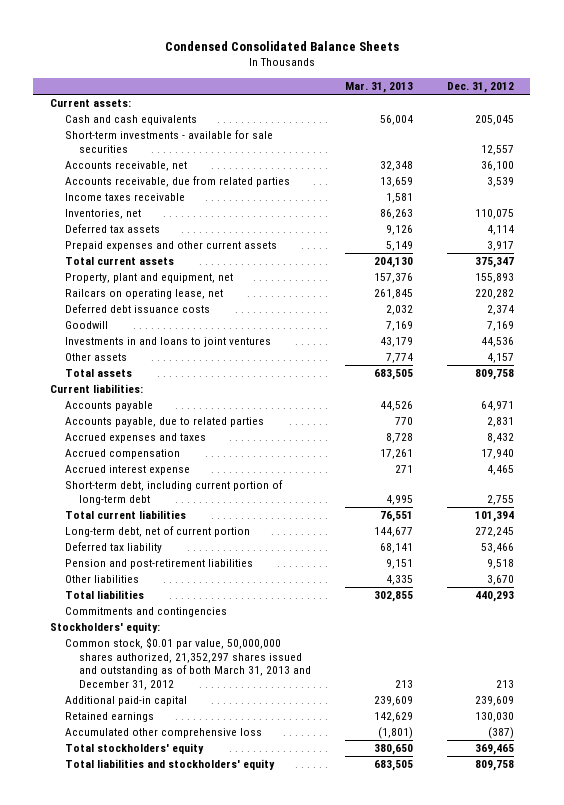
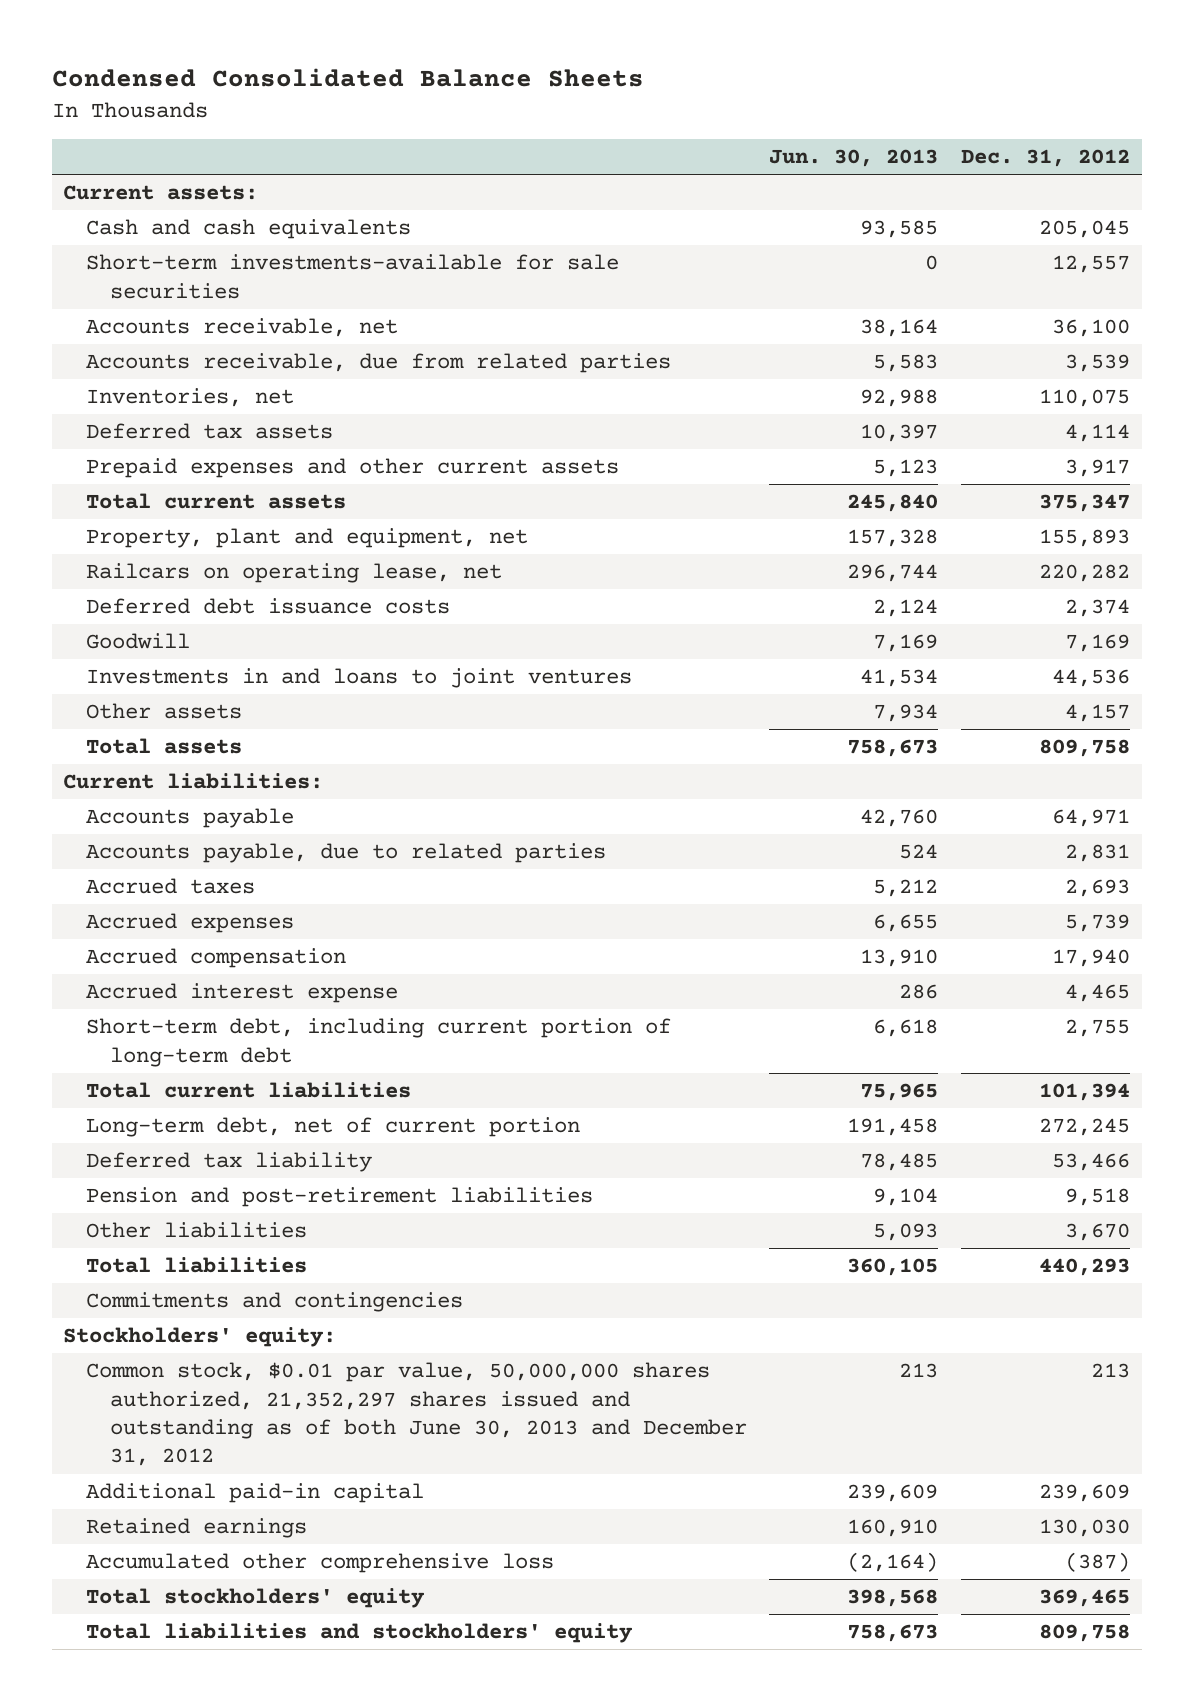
[344,82,413,94] Mar. 31, 2013 -> none
none -> [769,149,939,168] Jun. 30, 2013
[64,130,273,153] Short-term investments - available for sale securities -> [86,254,620,299] Short-term investments-available for sale securities
[64,193,185,202] Income taxes receivable -> none
none -> [86,878,256,895] Accrued taxes
[64,433,206,444] Accrued expenses and taxes -> [86,913,295,934] Accrued expenses
[486,433,514,444] 8,432 -> [1065,914,1131,933] 5,739
[64,637,312,690] Common stock, $0.01 par value, 50,000,000 shares authorized, 21,352,297 shares issued and outstanding as of both March 31, 2013 and December 31, 2012 -> [86,1362,747,1467] Common stock, $0.01 par value, 50,000,000 shares authorized, 21,352,297 shares issued and outstanding as of both June 30, 2013 and December 31, 2012

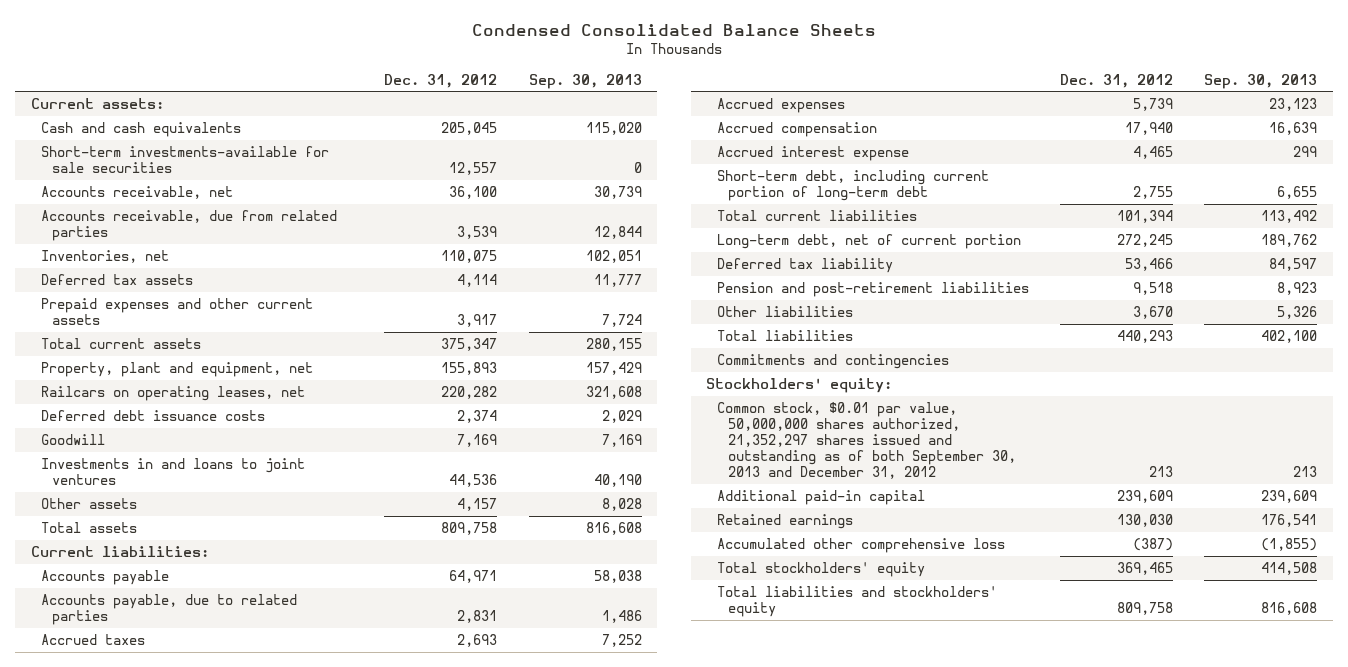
[769,149,939,168] Jun. 30, 2013 -> none
none -> [528,73,642,89] Sep. 30, 2013
[86,563,503,584] Railcars on operating lease, net -> [41,385,306,401] Railcars on operating leases, net
[86,1362,747,1467] Common stock, $0.01 par value, 50,000,000 shares authorized, 21,352,297 shares issued and outstanding as of both June 30, 2013 and December 31, 2012 -> [716,401,1016,480] Common stock, $0.01 par value, 50,000,000 shares authorized, 21,352,297 shares issued and outstanding as of both September 30, 2013 and December 31, 2012

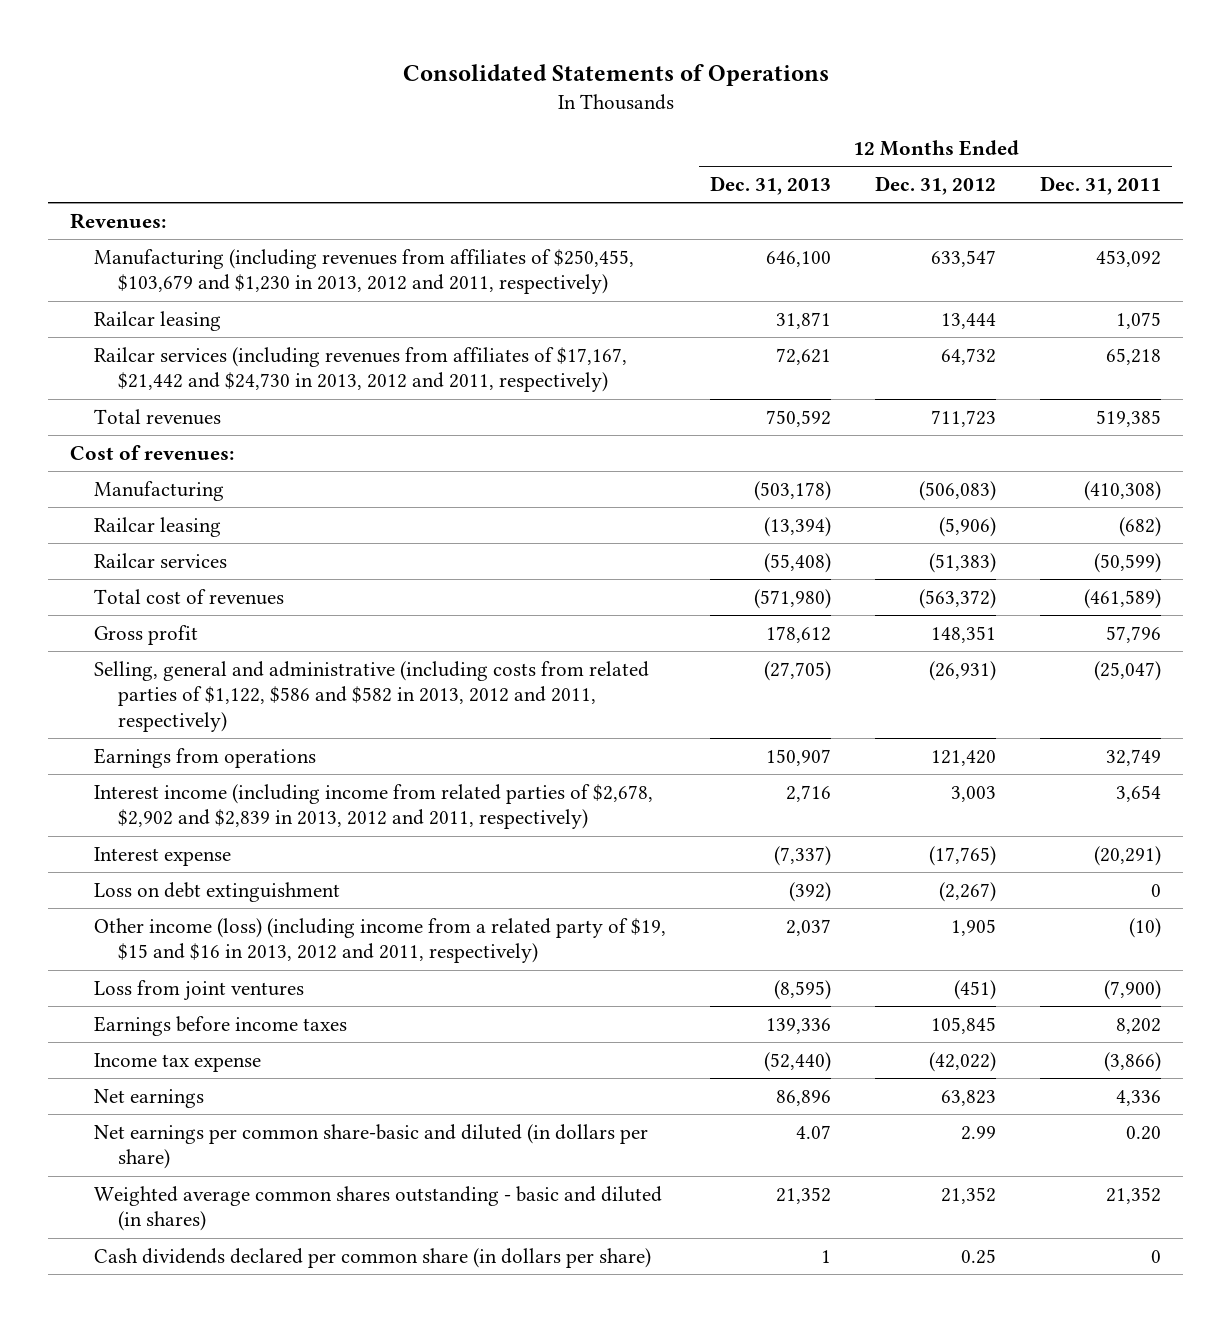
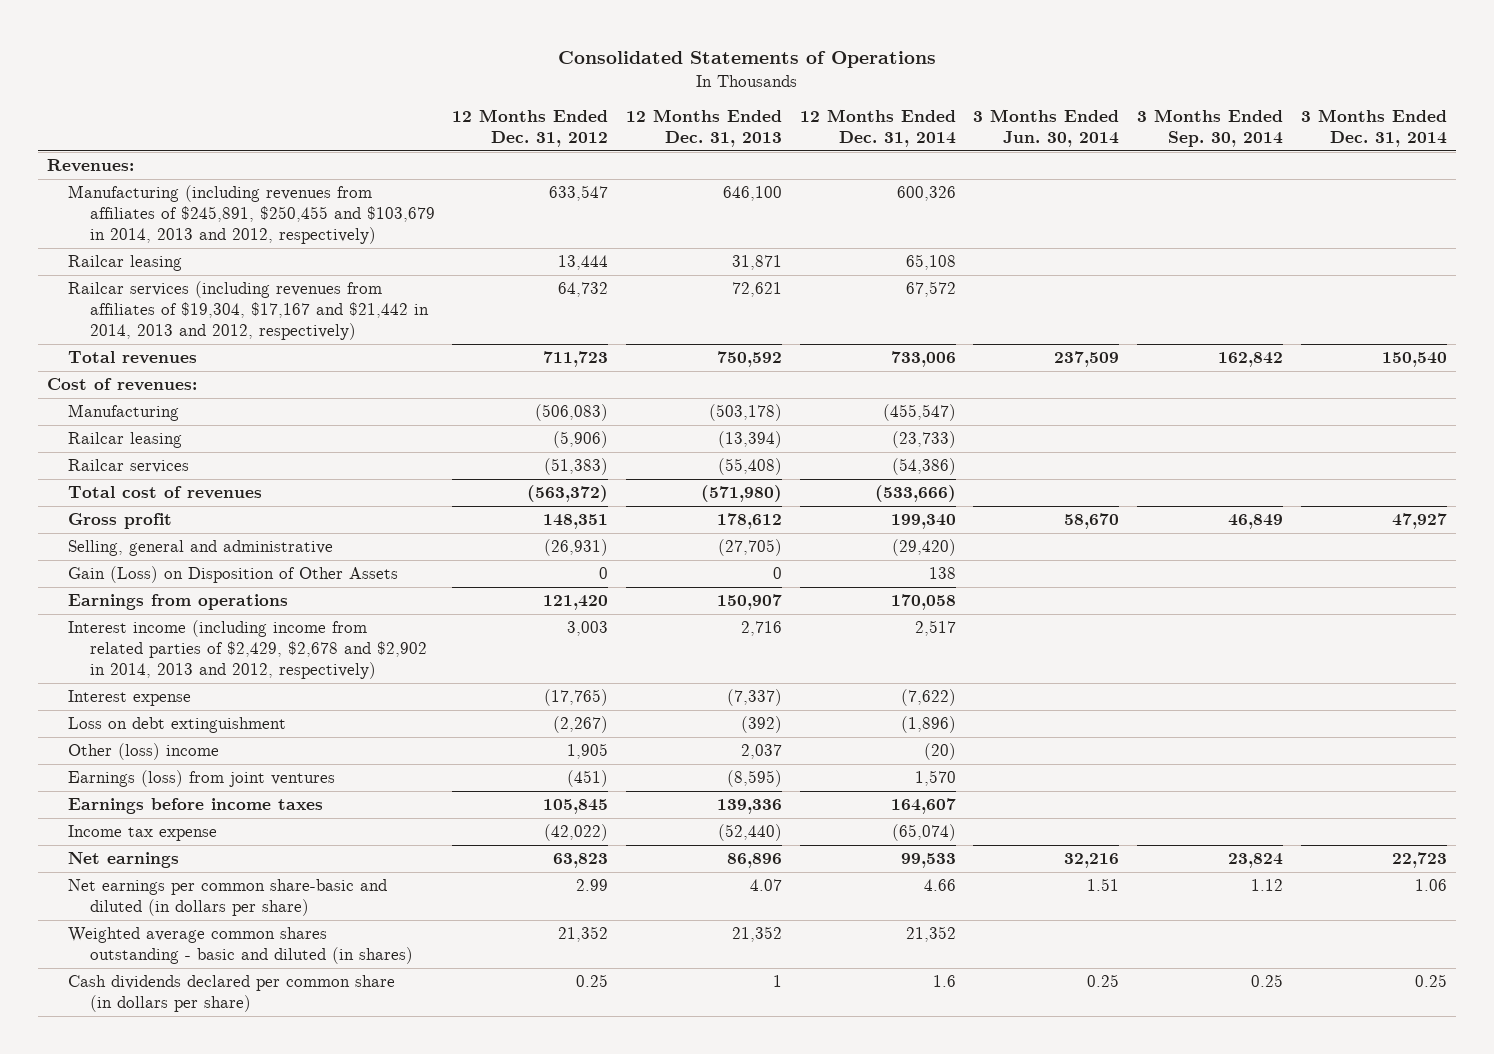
[1039,175,1161,195] Dec. 31, 2011 -> none
none -> [799,109,956,148] 12 Months Ended Dec. 31, 2014
none -> [973,109,1120,148] 3 Months Ended Jun. 30, 2014
none -> [1136,109,1283,148] 3 Months Ended Sep. 30, 2014
none -> [1300,109,1447,148] 3 Months Ended Dec. 31, 2014
[94,248,635,295] Manufacturing (including revenues from affiliates of $250,455, $103,679 and $1,230 in 2013, 2012 and 2011, respectively) -> [68,184,435,245] Manufacturing (including revenues from affiliates of $245,891, $250,455 and $103,679 in 2014, 2013 and 2012, respectively)
[94,346,628,393] Railcar services (including revenues from affiliates of $17,167, $21,442 and $24,730 in 2013, 2012 and 2011, respectively) -> [68,280,429,341] Railcar services (including revenues from affiliates of $19,304, $17,167 and $21,442 in 2014, 2013 and 2012, respectively)
[94,660,650,733] Selling, general and administrative (including costs from related parties of $1,122, $586 and $582 in 2013, 2012 and 2011, respectively) -> [68,539,334,556] Selling, general and administrative
none -> [68,565,399,583] Gain (Loss) on Disposition of Other Assets
[94,783,654,830] Interest income (including income from related parties of $2,678, $2,902 and $2,839 in 2013, 2012 and 2011, respectively) -> [68,619,427,680] Interest income (including income from related parties of $2,429, $2,678 and $2,902 in 2014, 2013 and 2012, respectively)
[94,917,667,964] Other income (loss) (including income from a related party of $19, $15 and $16 in 2013, 2012 and 2011, respectively) -> [68,742,220,760] Other (loss) income
[94,979,305,1000] Loss from joint ventures -> [68,769,336,787] Earnings (loss) from joint ventures

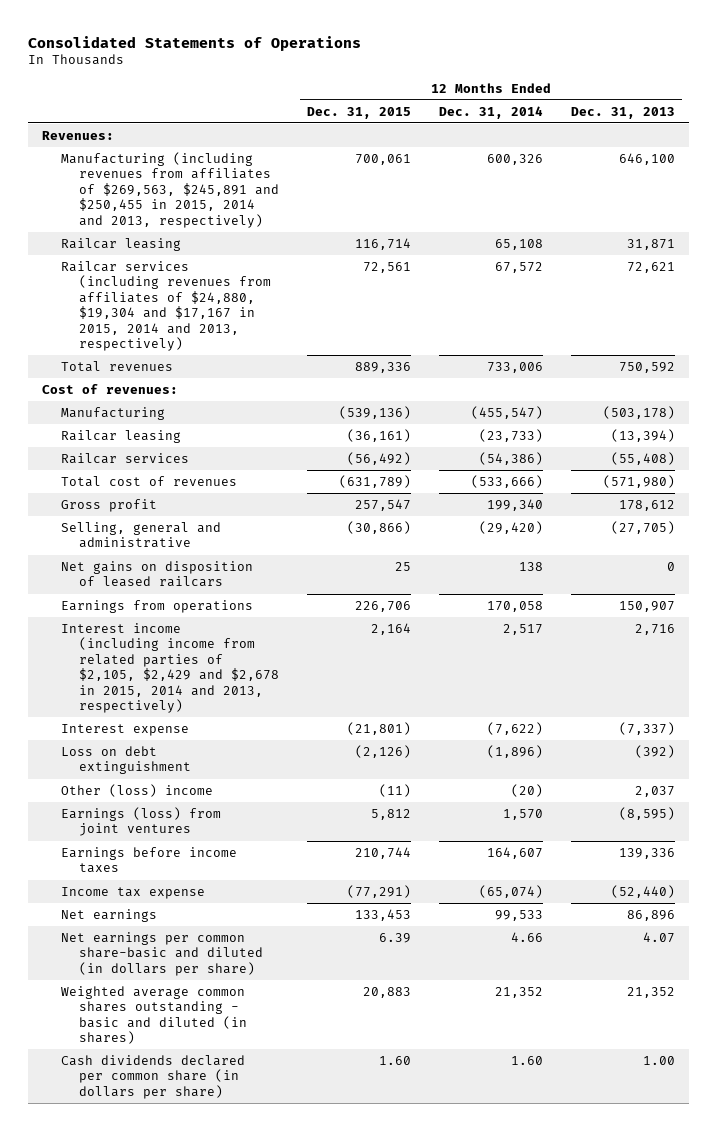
[452,109,609,148] 12 Months Ended Dec. 31, 2012 -> none
[973,109,1120,148] 3 Months Ended Jun. 30, 2014 -> none
[1136,109,1283,148] 3 Months Ended Sep. 30, 2014 -> none
[1300,109,1447,148] 3 Months Ended Dec. 31, 2014 -> none
none -> [307,106,412,119] Dec. 31, 2015
[68,184,435,245] Manufacturing (including revenues from affiliates of $245,891, $250,455 and $103,679 in 2014, 2013 and 2012, respectively) -> [60,151,280,228] Manufacturing (including revenues from affiliates of $269,563, $245,891 and $250,455 in 2015, 2014 and 2013, respectively)
[68,280,429,341] Railcar services (including revenues from affiliates of $19,304, $17,167 and $21,442 in 2014, 2013 and 2012, respectively) -> [60,260,272,351] Railcar services (including revenues from affiliates of $24,880, $19,304 and $17,167 in 2015, 2014 and 2013, respectively)
[68,565,399,583] Gain (Loss) on Disposition of Other Assets -> [60,560,253,588] Net gains on disposition of leased railcars
[68,619,427,680] Interest income (including income from related parties of $2,429, $2,678 and $2,902 in 2014, 2013 and 2012, respectively) -> [60,622,280,713] Interest income (including income from related parties of $2,105, $2,429 and $2,678 in 2015, 2014 and 2013, respectively)
[772,974,782,987] 1 -> [643,1055,676,1065] 1.00
[932,974,956,987] 1.6 -> [511,1055,544,1065] 1.60

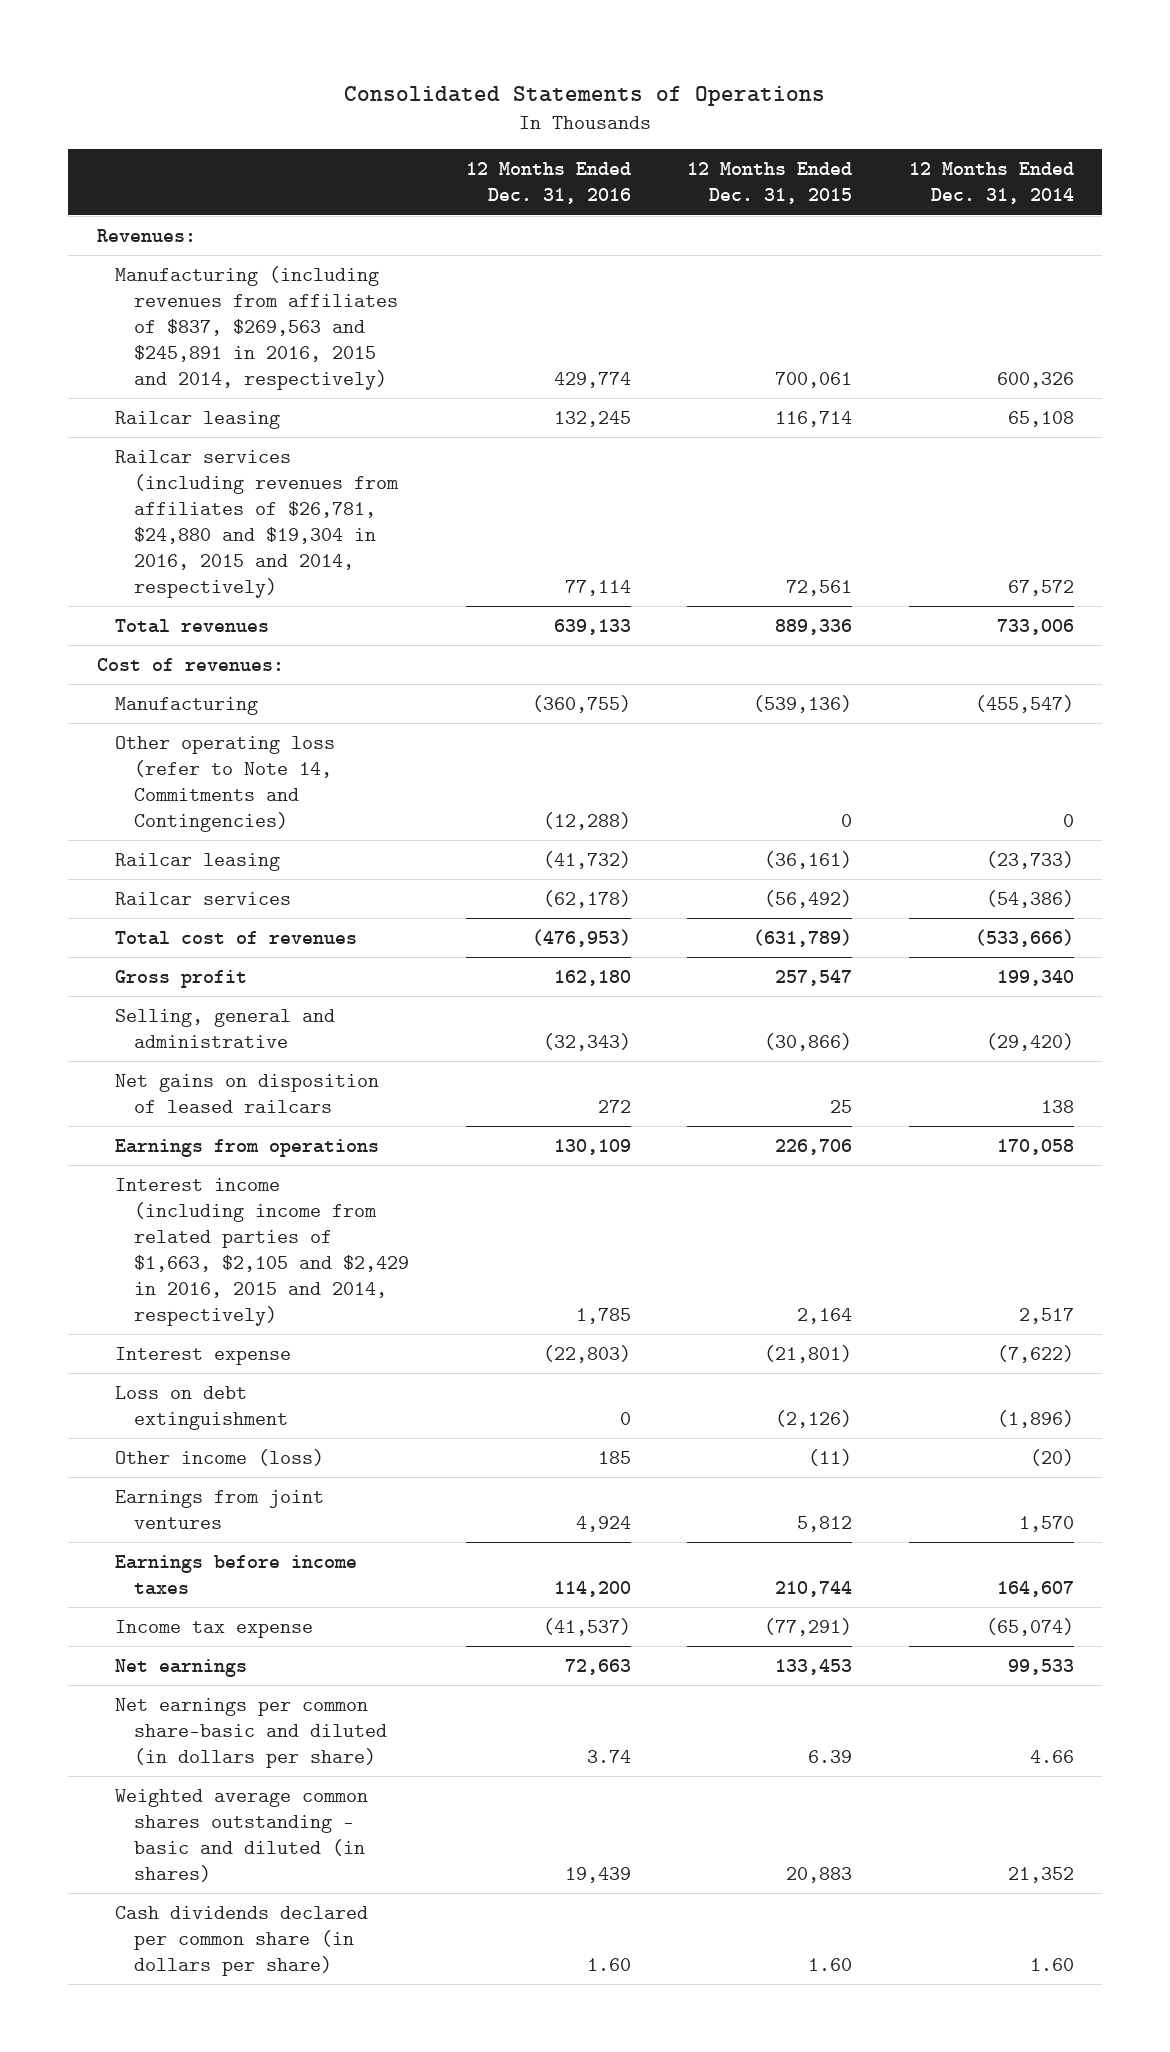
[571,106,676,119] Dec. 31, 2013 -> none
none -> [465,162,631,205] 12 Months Ended Dec. 31, 2016
[60,151,280,228] Manufacturing (including revenues from affiliates of $269,563, $245,891 and $250,455 in 2015, 2014 and 2013, respectively) -> [115,265,399,390] Manufacturing (including revenues from affiliates of $837, $269,563 and $245,891 in 2016, 2015 and 2014, respectively)
[60,260,272,351] Railcar services (including revenues from affiliates of $24,880, $19,304 and $17,167 in 2015, 2014 and 2013, respectively) -> [115,449,400,598] Railcar services (including revenues from affiliates of $26,781, $24,880 and $19,304 in 2016, 2015 and 2014, respectively)
none -> [115,735,336,832] Other operating loss (refer to Note 14, Commitments and Contingencies)
[60,622,280,713] Interest income (including income from related parties of $2,105, $2,429 and $2,678 in 2015, 2014 and 2013, respectively) -> [115,1177,410,1326] Interest income (including income from related parties of $1,663, $2,105 and $2,429 in 2016, 2015 and 2014, respectively)
[60,783,213,797] Other (loss) income -> [115,1448,325,1466] Other income (loss)
[60,806,221,837] Earnings (loss) from joint ventures -> [115,1489,325,1529] Earnings from joint ventures

